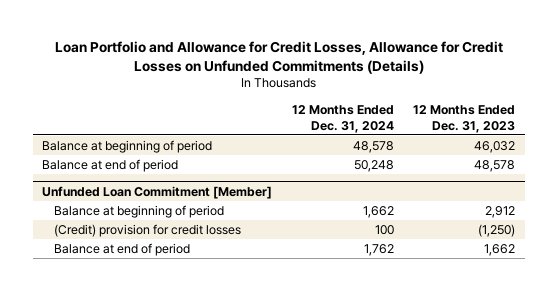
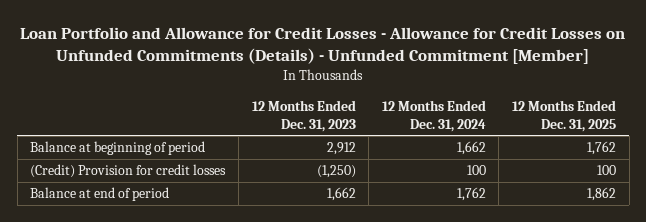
[54,40,503,74] Loan Portfolio and Allowance for Credit Losses, Allowance for Credit Losses on Unfunded Commitments (Details) -> [20,27,626,65] Loan Portfolio and Allowance for Credit Losses - Allowance for Credit Losses on Unfunded Commitments (Details) - Unfunded Commitment [Member]
none -> [512,99,617,132] 12 Months Ended Dec. 31, 2025
[42,140,213,154] Balance at beginning of period -> none
[42,159,179,173] Balance at end of period -> none
[42,185,273,199] Unfunded Loan Commitment [Member] -> none
[54,224,242,238] (Credit) provision for credit losses -> [30,164,227,179] (Credit) Provision for credit losses

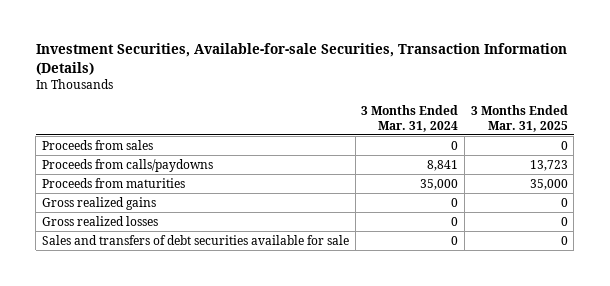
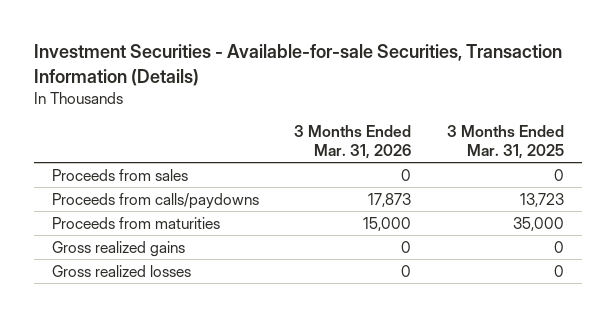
[35,43,567,75] Investment Securities, Available-for-sale Securities, Transaction Information (Details) -> [34,44,563,86] Investment Securities - Available-for-sale Securities, Transaction Information (Details)
[361,104,459,132] 3 Months Ended Mar. 31, 2024 -> none
none -> [294,124,412,160] 3 Months Ended Mar. 31, 2026
[42,234,350,245] Sales and transfers of debt securities available for sale -> none

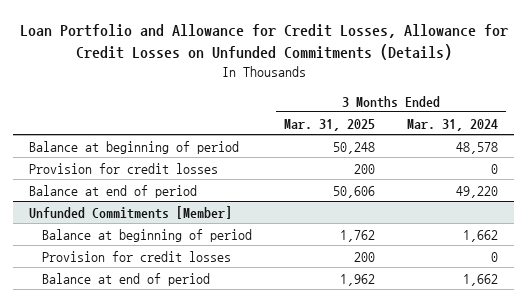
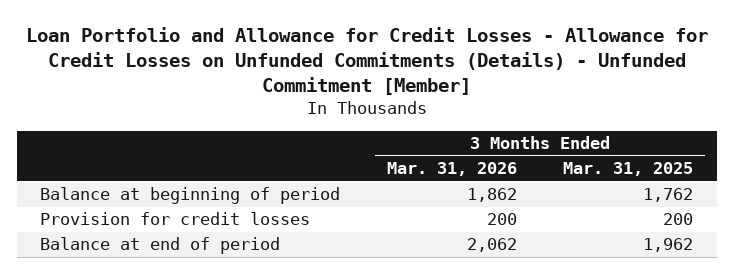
[19,23,508,60] Loan Portfolio and Allowance for Credit Losses, Allowance for Credit Losses on Unfunded Commitments (Details) -> [25,26,708,96] Loan Portfolio and Allowance for Credit Losses - Allowance for Credit Losses on Unfunded Commitments (Details) - Unfunded Commitment [Member]
[407,118,499,131] Mar. 31, 2024 -> none
none -> [386,162,517,177] Mar. 31, 2026
[28,140,239,154] Balance at beginning of period -> none
[28,162,218,174] Provision for credit losses -> none
[28,184,197,198] Balance at end of period -> none
[28,205,232,219] Unfunded Commitments [Member] -> none

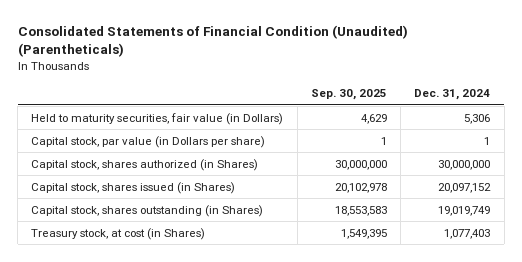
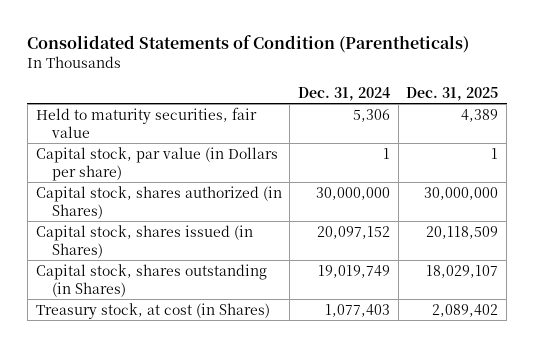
[17,24,408,58] Consolidated Statements of Financial Condition (Unaudited) (Parentheticals) -> [27,35,470,54] Consolidated Statements of Condition (Parentheticals)
[310,89,387,101] Sep. 30, 2025 -> none
none -> [406,86,499,101] Dec. 31, 2025
[31,112,284,125] Held to maturity securities, fair value (in Dollars) -> [35,106,257,138] Held to maturity securities, fair value

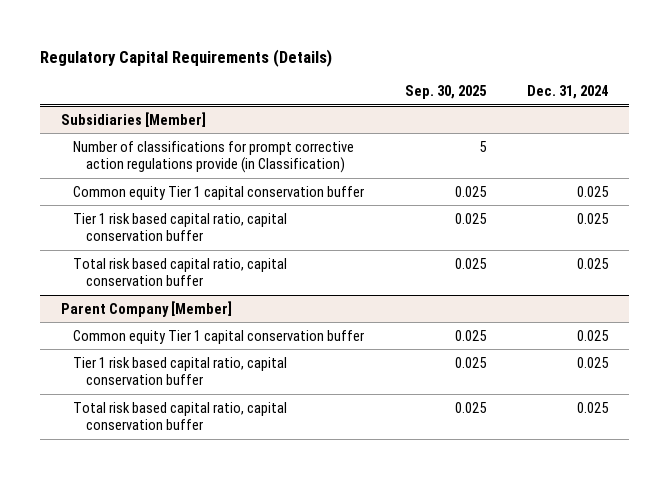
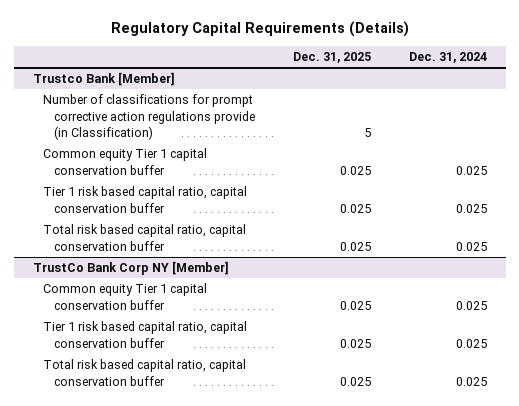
[405,85,488,100] Sep. 30, 2025 -> none
none -> [292,52,371,64] Dec. 31, 2025
[60,111,206,127] Subsidiaries [Member] -> [32,72,175,87] Trustco Bank [Member]
[60,300,232,317] Parent Company [Member] -> [32,261,229,276] TrustCo Bank Corp NY [Member]

